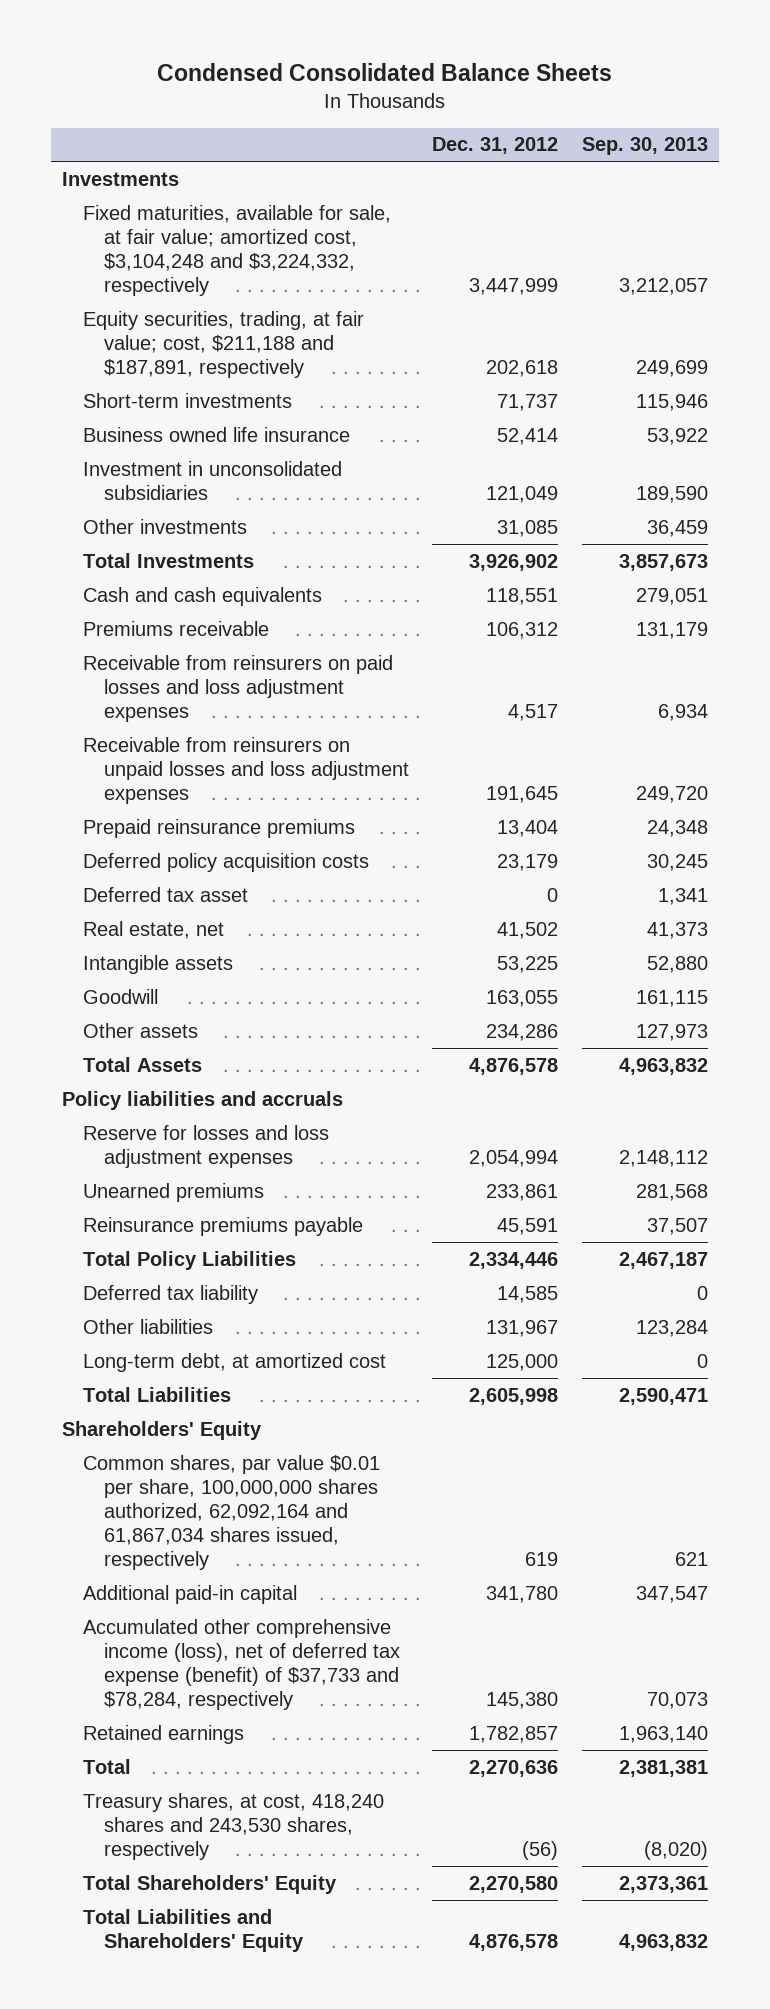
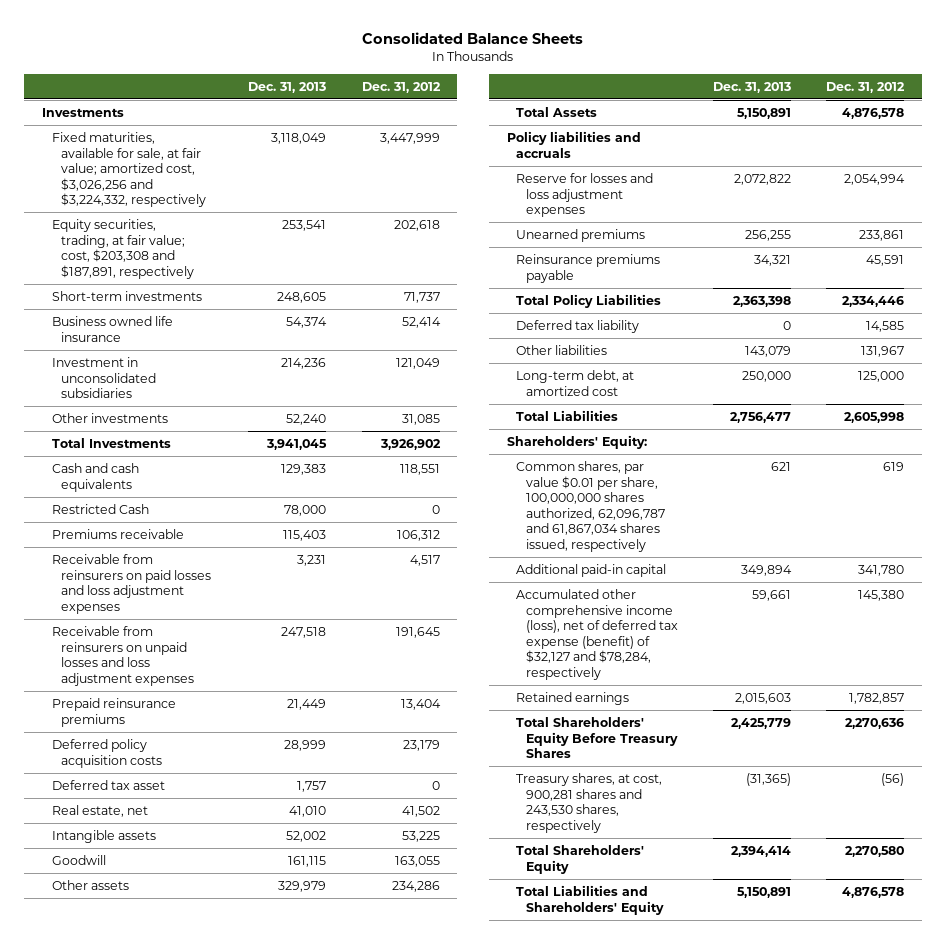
[156,63,612,82] Condensed Consolidated Balance Sheets -> [362,31,584,44] Consolidated Balance Sheets
[581,137,708,156] Sep. 30, 2013 -> none
none -> [248,81,327,93] Dec. 31, 2013
[83,204,392,297] Fixed maturities, available for sale, at fair value; amortized cost, $3,104,248 and $3,224,332, respectively -> [51,132,207,208] Fixed maturities, available for sale, at fair value; amortized cost, $3,026,256 and $3,224,332, respectively
[83,310,365,378] Equity securities, trading, at fair value; cost, $211,188 and $187,891, respectively -> [51,219,195,279] Equity securities, trading, at fair value; cost, $203,308 and $187,891, respectively
none -> [51,504,149,515] Restricted Cash
[62,1420,263,1440] Shareholders' Equity -> [506,435,647,450] Shareholders' Equity:
[83,1454,381,1571] Common shares, par value $0.01 per share, 100,000,000 shares authorized, 62,092,164 and 61,867,034 shares issued, respectively -> [516,461,666,552] Common shares, par value $0.01 per share, 100,000,000 shares authorized, 62,096,787 and 61,867,034 shares issued, respectively
[83,1618,401,1711] Accumulated other comprehensive income (loss), net of deferred tax expense (benefit) of $37,733 and $78,284, respectively -> [516,589,679,680] Accumulated other comprehensive income (loss), net of deferred tax expense (benefit) of $32,127 and $78,284, respectively
[83,1758,132,1774] Total -> [516,717,679,759] Total Shareholders' Equity Before Treasury Shares
[83,1792,385,1860] Treasury shares, at cost, 418,240 shares and 243,530 shares, respectively -> [516,773,663,833] Treasury shares, at cost, 900,281 shares and 243,530 shares, respectively

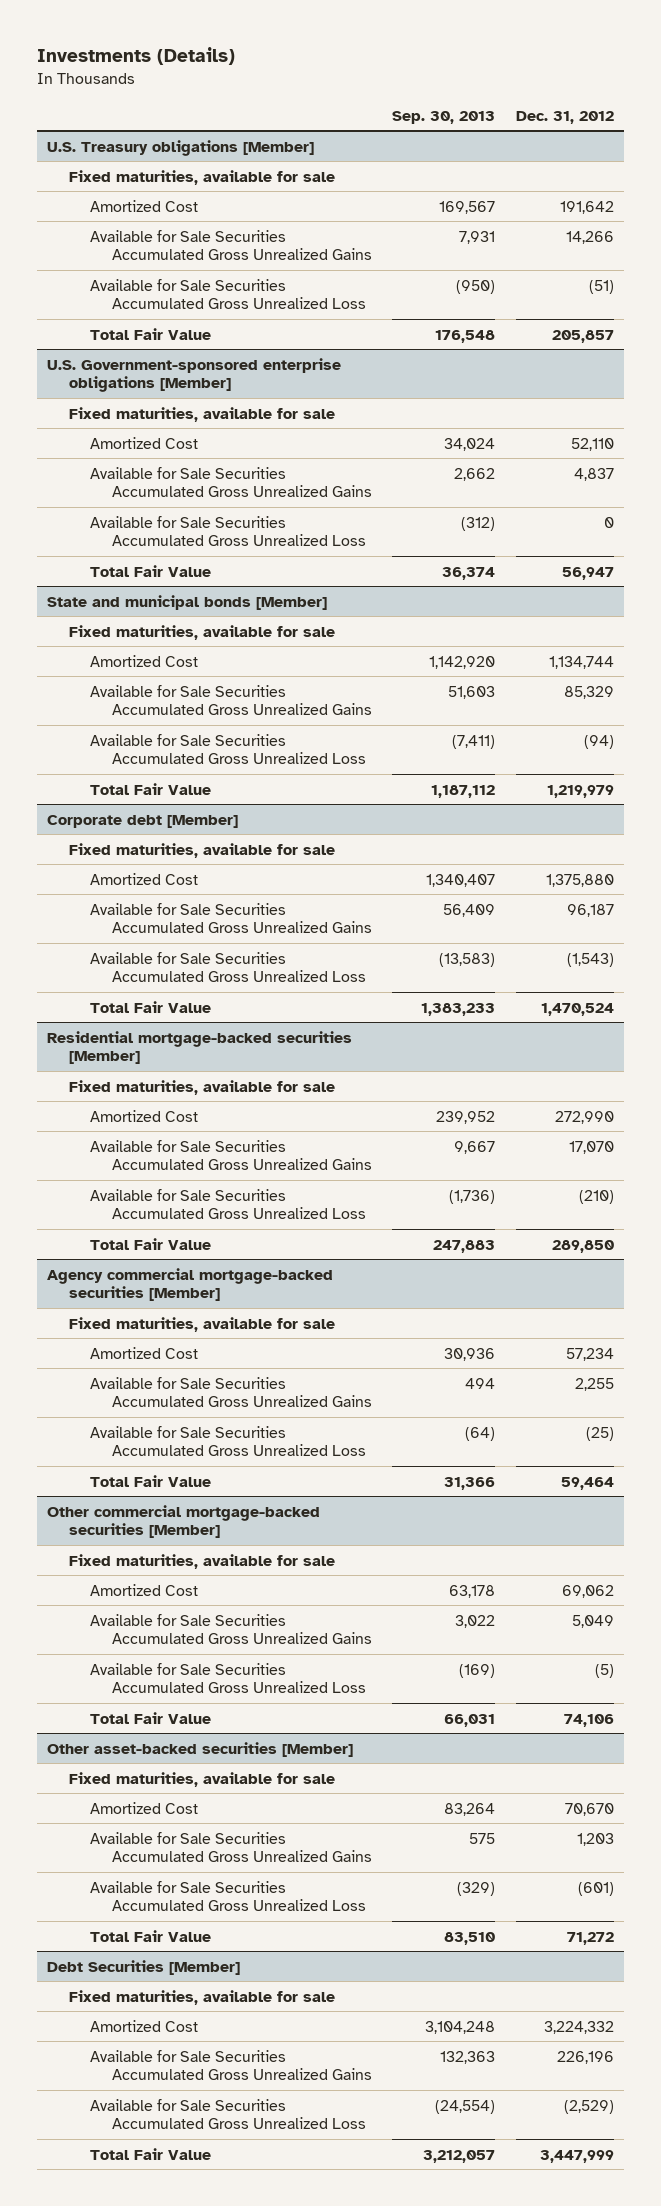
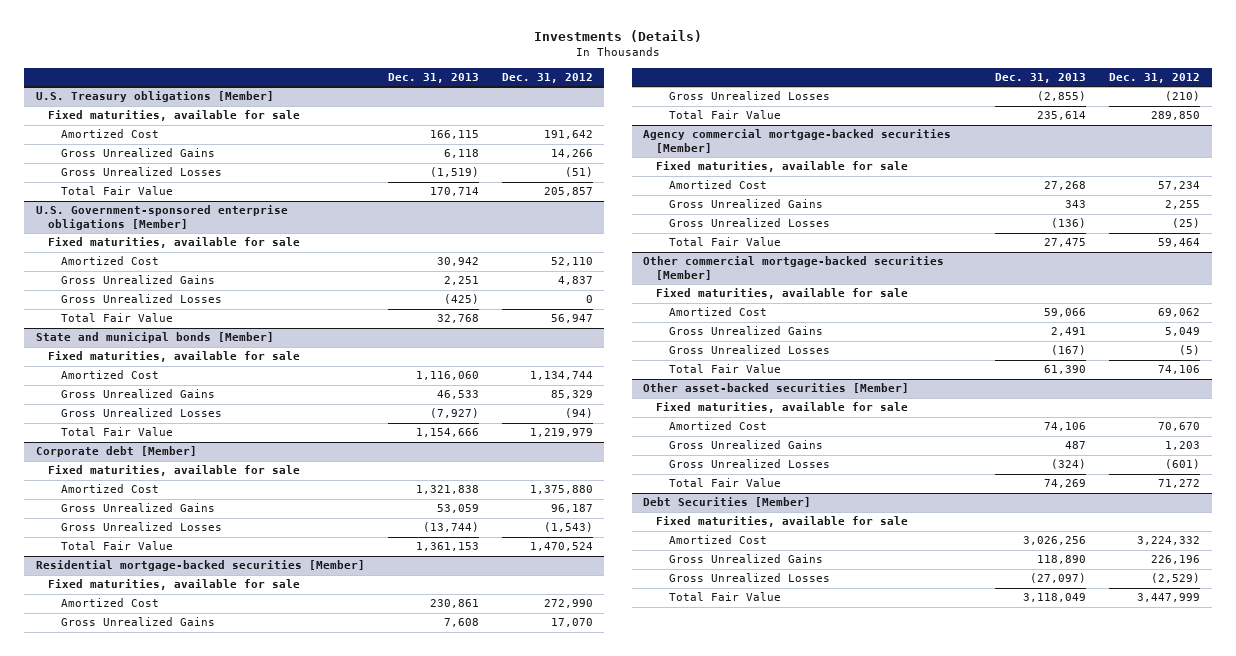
[392,110,496,124] Sep. 30, 2013 -> none
none -> [387,73,479,84] Dec. 31, 2013
[90,229,372,261] Available for Sale Securities Accumulated Gross Unrealized Gains -> [61,148,216,158] Gross Unrealized Gains
[90,278,366,310] Available for Sale Securities Accumulated Gross Unrealized Loss -> [61,167,223,177] Gross Unrealized Losses
[90,466,372,498] Available for Sale Securities Accumulated Gross Unrealized Gains -> [61,275,216,285] Gross Unrealized Gains
[90,515,366,547] Available for Sale Securities Accumulated Gross Unrealized Loss -> [61,294,223,304] Gross Unrealized Losses
[90,684,372,716] Available for Sale Securities Accumulated Gross Unrealized Gains -> [61,389,216,399] Gross Unrealized Gains
[90,733,366,765] Available for Sale Securities Accumulated Gross Unrealized Loss -> [61,408,223,418] Gross Unrealized Losses
[90,902,372,934] Available for Sale Securities Accumulated Gross Unrealized Gains -> [61,503,216,513] Gross Unrealized Gains
[90,951,366,983] Available for Sale Securities Accumulated Gross Unrealized Loss -> [61,522,223,532] Gross Unrealized Losses
[90,1139,372,1171] Available for Sale Securities Accumulated Gross Unrealized Gains -> [61,617,216,627] Gross Unrealized Gains
[90,1188,366,1220] Available for Sale Securities Accumulated Gross Unrealized Loss -> [669,91,831,101] Gross Unrealized Losses
[90,1376,372,1408] Available for Sale Securities Accumulated Gross Unrealized Gains -> [669,199,824,209] Gross Unrealized Gains
[90,1425,366,1457] Available for Sale Securities Accumulated Gross Unrealized Loss -> [669,218,831,228] Gross Unrealized Losses
[90,1613,372,1645] Available for Sale Securities Accumulated Gross Unrealized Gains -> [669,326,824,336] Gross Unrealized Gains
[90,1662,366,1694] Available for Sale Securities Accumulated Gross Unrealized Loss -> [669,345,831,355] Gross Unrealized Losses
[90,1831,372,1863] Available for Sale Securities Accumulated Gross Unrealized Gains -> [669,440,824,450] Gross Unrealized Gains
[90,1880,366,1912] Available for Sale Securities Accumulated Gross Unrealized Loss -> [669,459,831,469] Gross Unrealized Losses
[90,2049,372,2081] Available for Sale Securities Accumulated Gross Unrealized Gains -> [669,554,824,564] Gross Unrealized Gains
[90,2098,366,2130] Available for Sale Securities Accumulated Gross Unrealized Loss -> [669,573,831,583] Gross Unrealized Losses

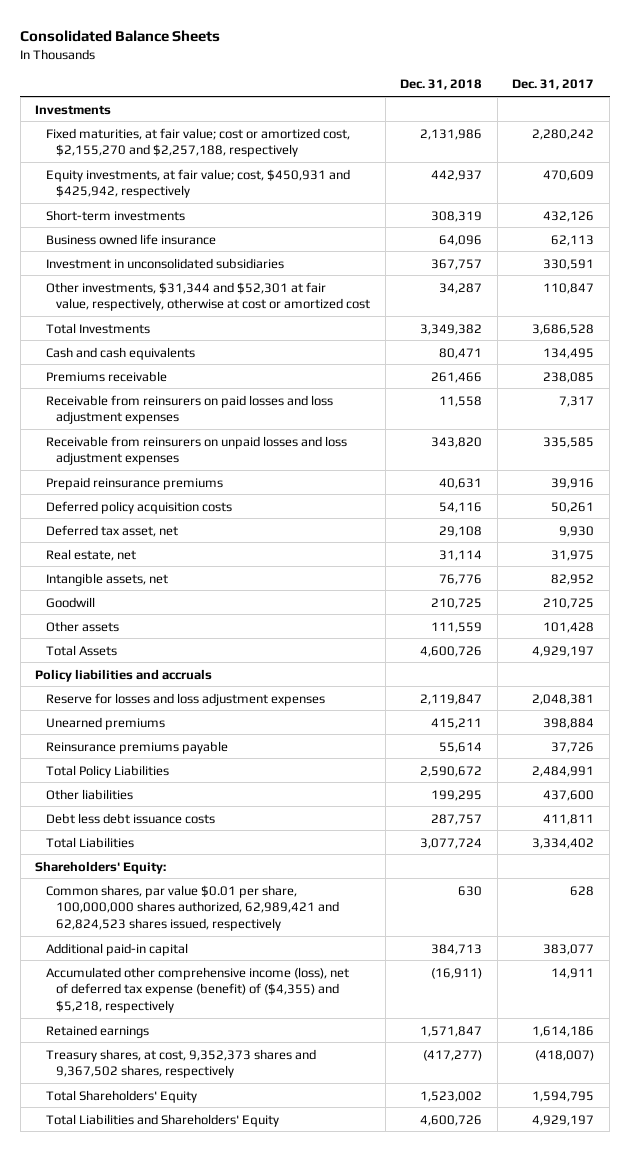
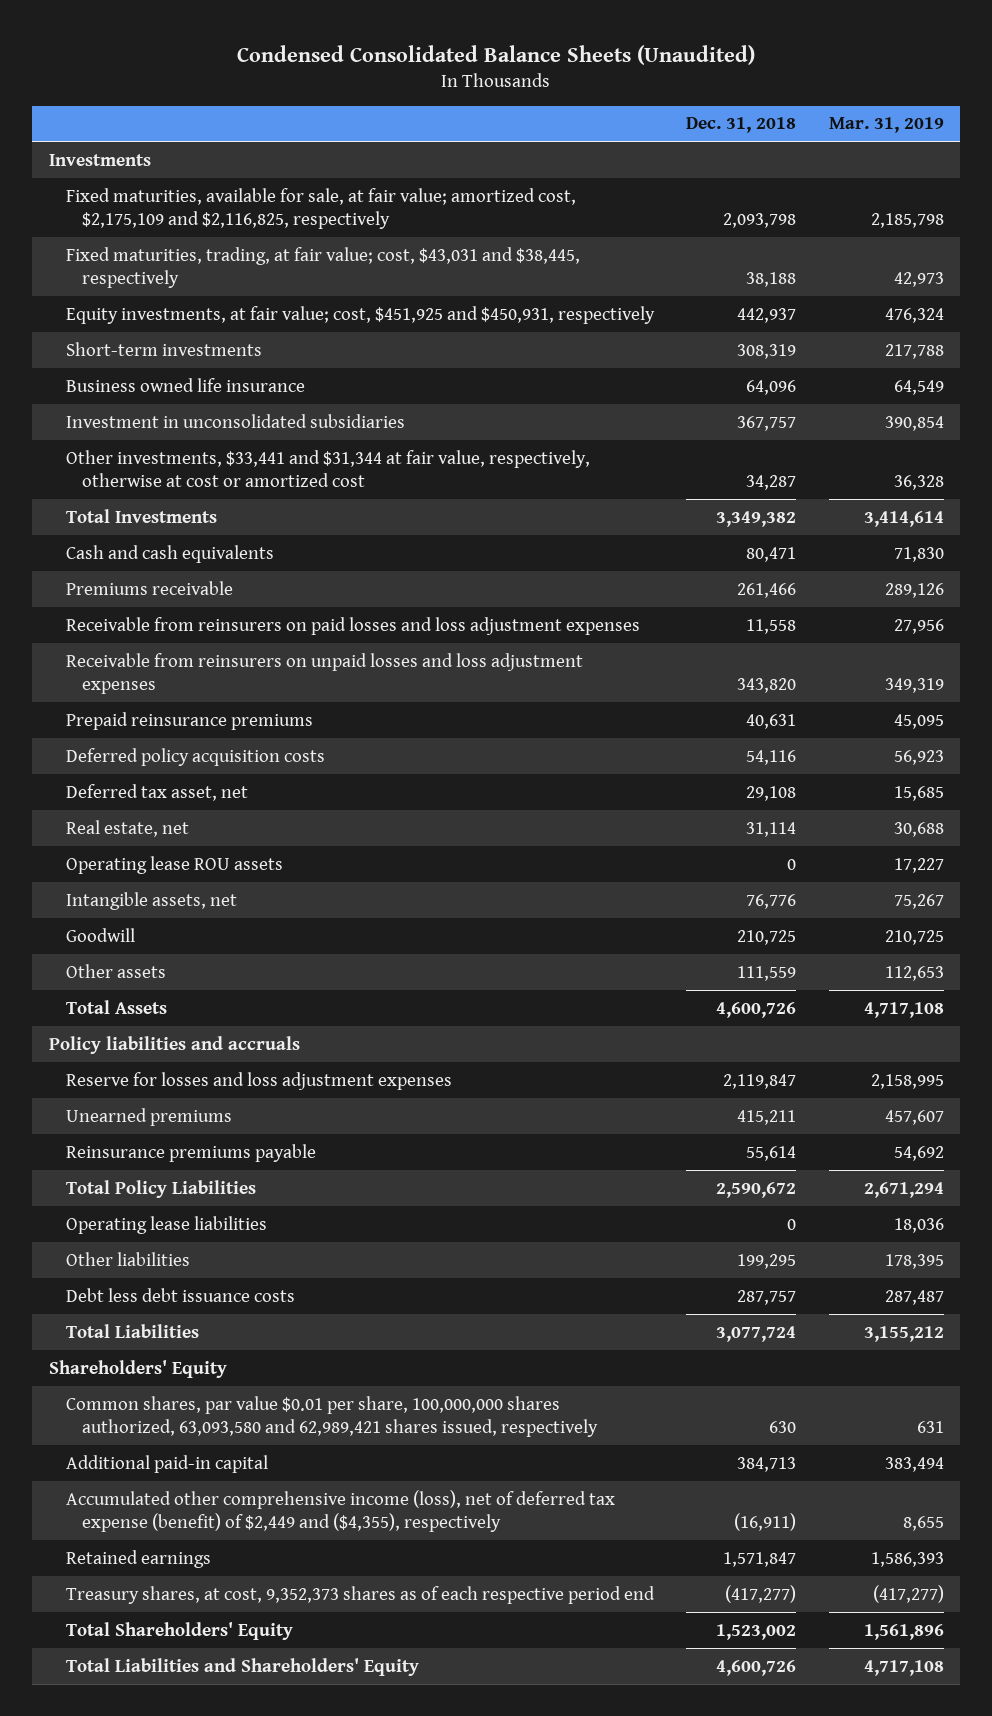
[20,29,221,42] Consolidated Balance Sheets -> [237,44,756,65] Condensed Consolidated Balance Sheets (Unaudited)
[512,79,595,91] Dec. 31, 2017 -> none
none -> [828,117,944,134] Mar. 31, 2019
[45,127,350,158] Fixed maturities, at fair value; cost or amortized cost, $2,155,270 and $2,257,188, respectively -> none
none -> [65,187,576,230] Fixed maturities, available for sale, at fair value; amortized cost, $2,175,109 and $2,116,825, respectively
none -> [65,246,580,289] Fixed maturities, trading, at fair value; cost, $43,031 and $38,445, respectively
[45,168,350,199] Equity investments, at fair value; cost, $450,931 and $425,942, respectively -> [65,305,655,324] Equity investments, at fair value; cost, $451,925 and $450,931, respectively
[45,281,370,312] Other investments, $31,344 and $52,301 at fair value, respectively, otherwise at cost or amortized cost -> [65,449,590,488] Other investments, $33,441 and $31,344 at fair value, respectively, otherwise at cost or amortized cost
none -> [65,855,283,874] Operating lease ROU assets
none -> [65,1215,267,1234] Operating lease liabilities
[35,860,167,874] Shareholders' Equity: -> [48,1359,227,1378] Shareholders' Equity
[45,884,339,931] Common shares, par value $0.01 per share, 100,000,000 shares authorized, 62,989,421 and 62,824,523 shares issued, respectively -> [65,1395,599,1438] Common shares, par value $0.01 per share, 100,000,000 shares authorized, 63,093,580 and 62,989,421 shares issued, respectively
[45,966,349,1013] Accumulated other comprehensive income (loss), net of deferred tax expense (benefit) of ($4,355) and $5,218, respectively -> [65,1489,615,1533] Accumulated other comprehensive income (loss), net of deferred tax expense (benefit) of $2,449 and ($4,355), respectively
[45,1048,316,1079] Treasury shares, at cost, 9,352,373 shares and 9,367,502 shares, respectively -> [65,1585,655,1604] Treasury shares, at cost, 9,352,373 shares as of each respective period end

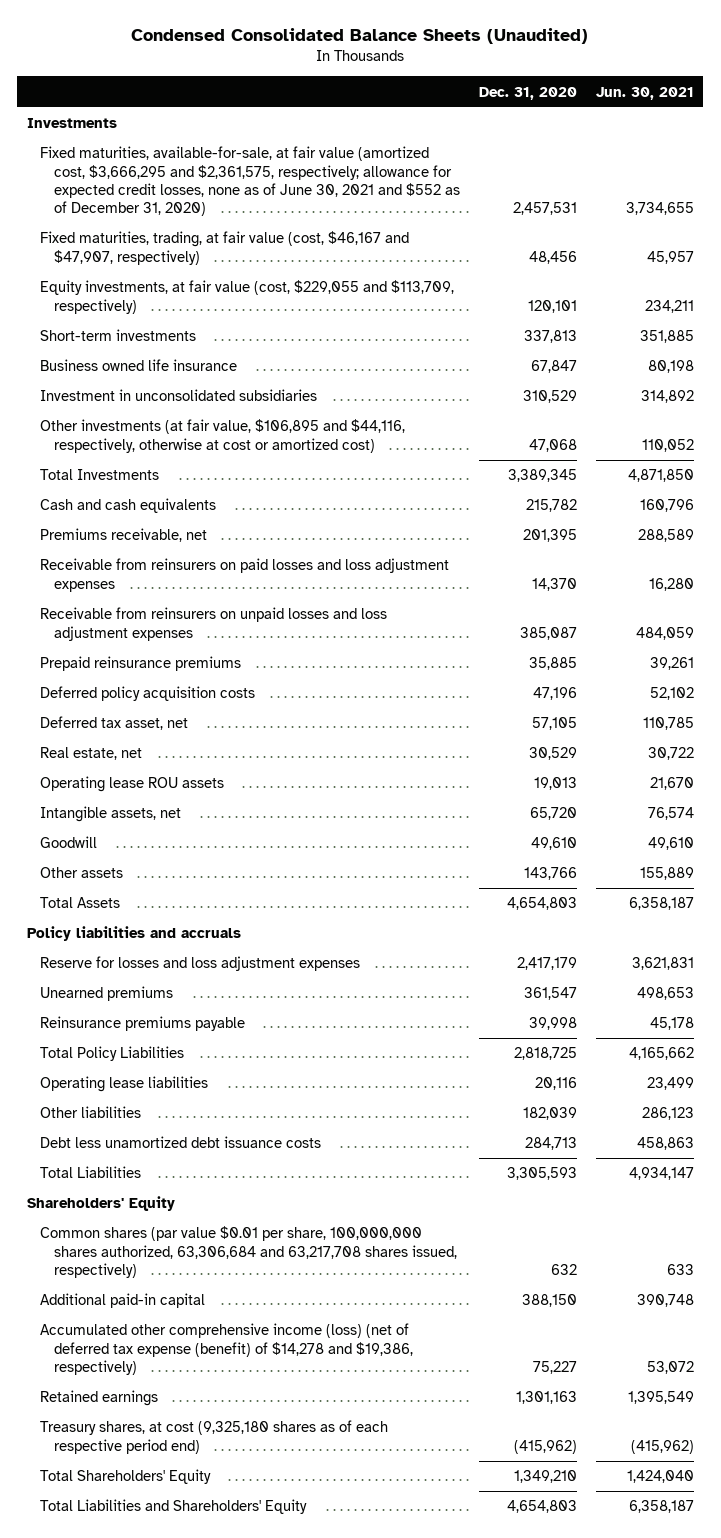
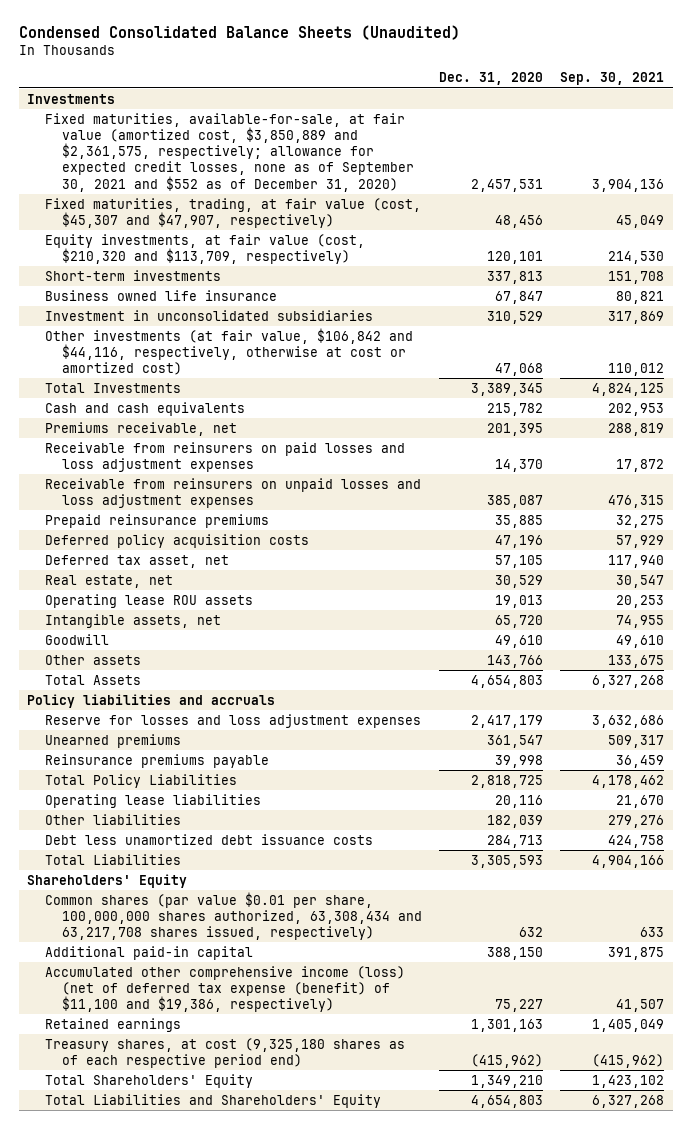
[595,86,694,100] Jun. 30, 2021 -> none
none -> [560,72,665,86] Sep. 30, 2021
[40,146,460,217] Fixed maturities, available-for-sale, at fair value (amortized cost, $3,666,295 and $2,361,575, respectively; allowance for expected credit losses, none as of June 30, 2021 and $552 as of December 31, 2020) -> [44,112,414,192] Fixed maturities, available-for-sale, at fair value (amortized cost, $3,850,889 and $2,361,575, respectively; allowance for expected credit losses, none as of September 30, 2021 and $552 as of December 31, 2020)
[40,231,410,265] Fixed maturities, trading, at fair value (cost, $46,167 and $47,907, respectively) -> [44,197,421,228] Fixed maturities, trading, at fair value (cost, $45,307 and $47,907, respectively)
[40,280,455,314] Equity investments, at fair value (cost, $229,055 and $113,709, respectively) -> [44,233,365,264] Equity investments, at fair value (cost, $210,320 and $113,709, respectively)
[40,419,406,453] Other investments (at fair value, $106,895 and $44,116, respectively, otherwise at cost or amortized cost) -> [44,327,413,376] Other investments (at fair value, $106,842 and $44,116, respectively, otherwise at cost or amortized cost)
[40,1226,457,1278] Common shares (par value $0.01 per share, 100,000,000 shares authorized, 63,306,684 and 63,217,708 shares issued, respectively) -> [44,891,422,941] Common shares (par value $0.01 per share, 100,000,000 shares authorized, 63,308,434 and 63,217,708 shares issued, respectively)
[40,1323,413,1375] Accumulated other comprehensive income (loss) (net of deferred tax expense (benefit) of $14,278 and $19,386, respectively) -> [44,965,405,1013] Accumulated other comprehensive income (loss) (net of deferred tax expense (benefit) of $11,100 and $19,386, respectively)

